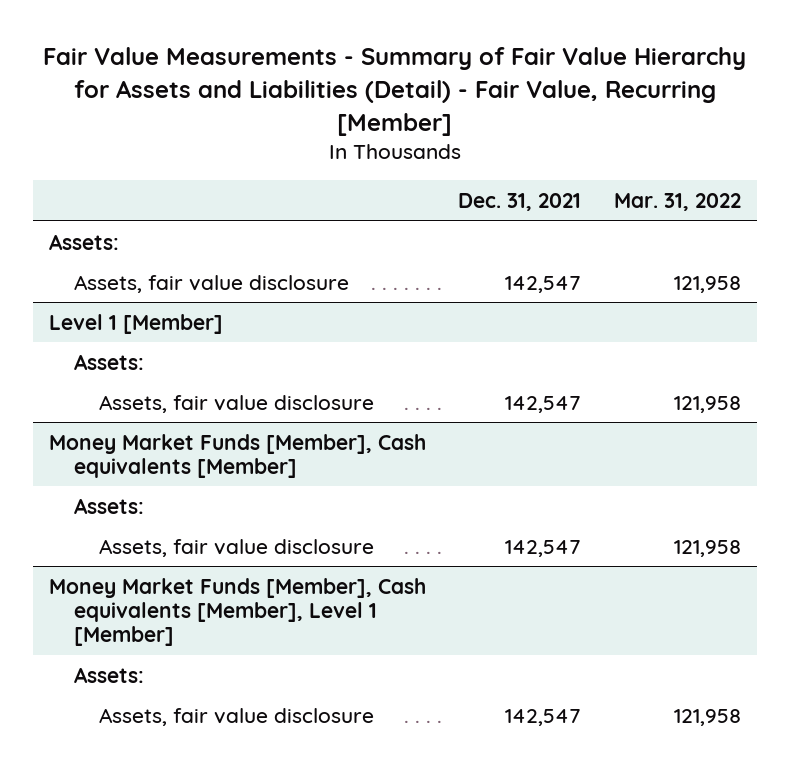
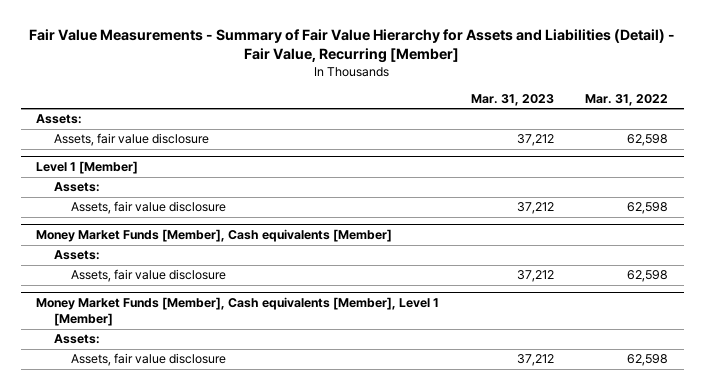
[458,193,582,212] Dec. 31, 2021 -> none
none -> [470,93,554,106] Mar. 31, 2023
[673,275,741,293] 121,958 -> [627,134,669,147] 62,598
[673,395,741,413] 121,958 -> [627,202,669,215] 62,598
[673,539,741,557] 121,958 -> [627,270,669,283] 62,598
[673,708,741,726] 121,958 -> [627,354,669,367] 62,598

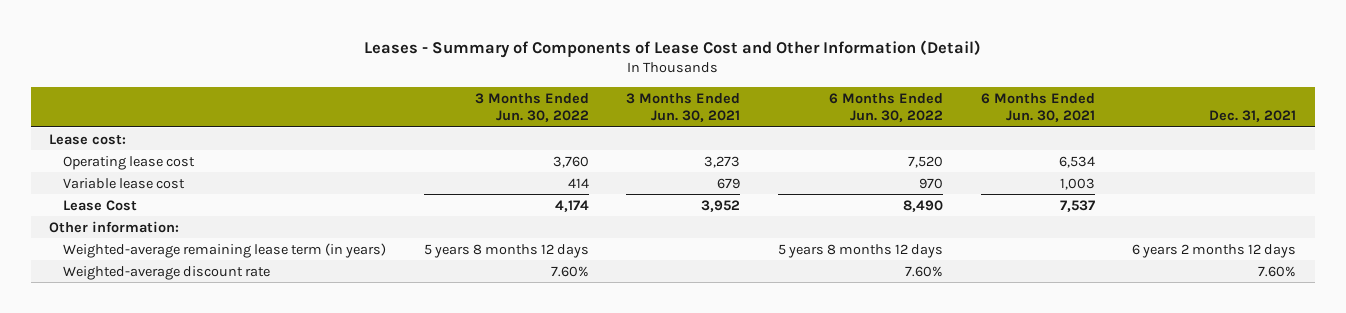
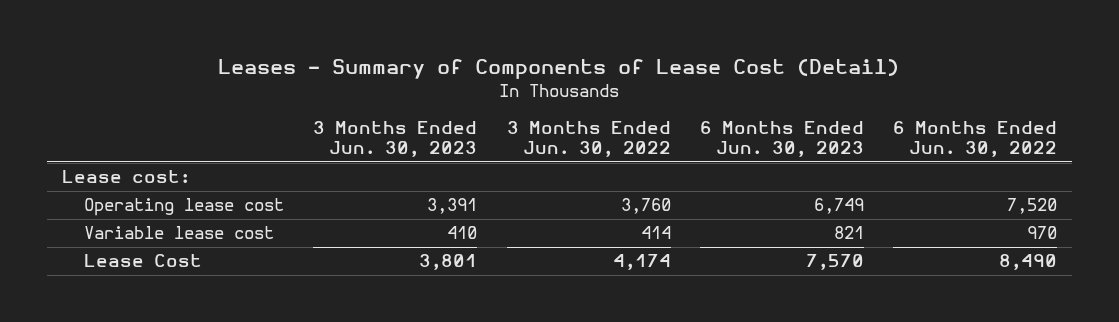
[363,39,981,58] Leases - Summary of Components of Lease Cost and Other Information (Detail) -> [218,58,900,79] Leases - Summary of Components of Lease Cost (Detail)
[626,92,741,123] 3 Months Ended Jun. 30, 2021 -> none
[980,92,1095,123] 6 Months Ended Jun. 30, 2021 -> none
[1209,110,1297,123] Dec. 31, 2021 -> none
none -> [313,121,478,158] 3 Months Ended Jun. 30, 2023
none -> [699,121,864,158] 6 Months Ended Jun. 30, 2023
[49,220,180,233] Other information: -> none
[63,242,387,258] Weighted-average remaining lease term (in years) -> none
[63,265,271,280] Weighted-average discount rate -> none

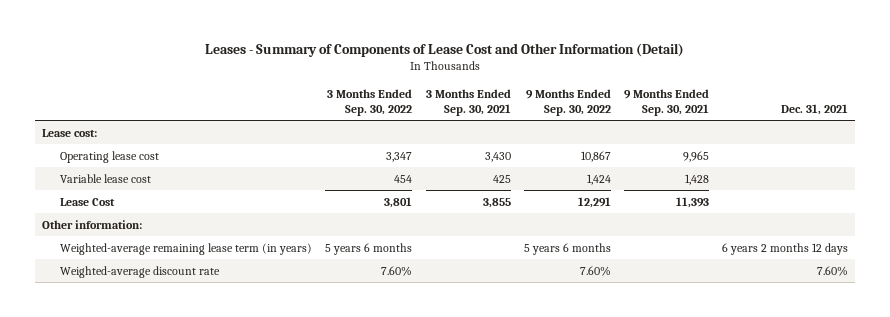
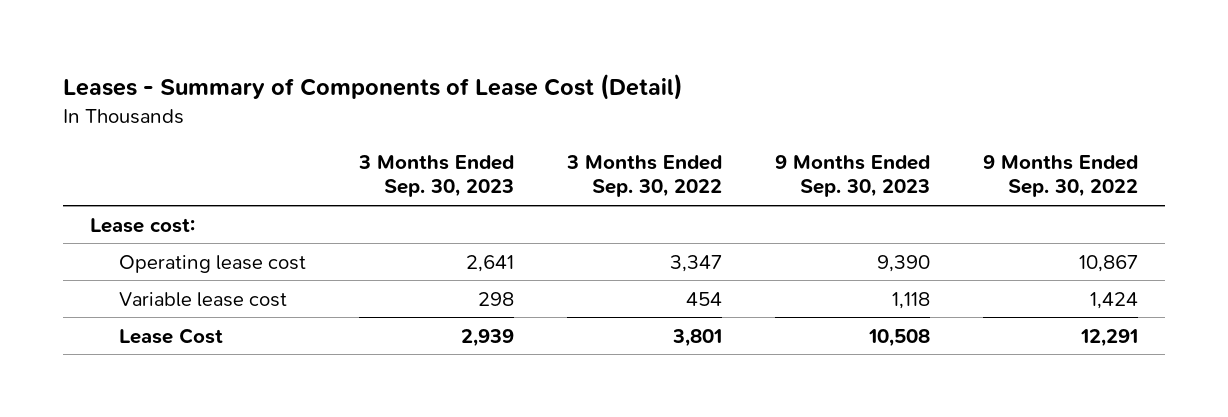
[205,42,685,57] Leases - Summary of Components of Lease Cost and Other Information (Detail) -> [63,74,684,101] Leases - Summary of Components of Lease Cost (Detail)
[425,88,511,116] 3 Months Ended Sep. 30, 2021 -> none
[624,88,710,116] 9 Months Ended Sep. 30, 2021 -> none
[781,103,849,115] Dec. 31, 2021 -> none
none -> [357,154,514,198] 3 Months Ended Sep. 30, 2023
none -> [775,154,931,198] 9 Months Ended Sep. 30, 2023
[42,219,143,229] Other information: -> none
[60,242,313,255] Weighted-average remaining lease term (in years) -> none
[60,265,221,278] Weighted-average discount rate -> none

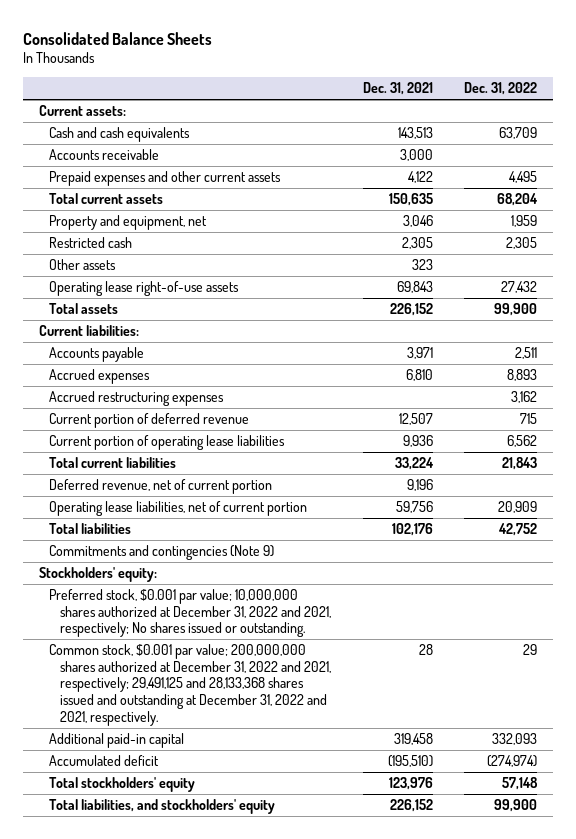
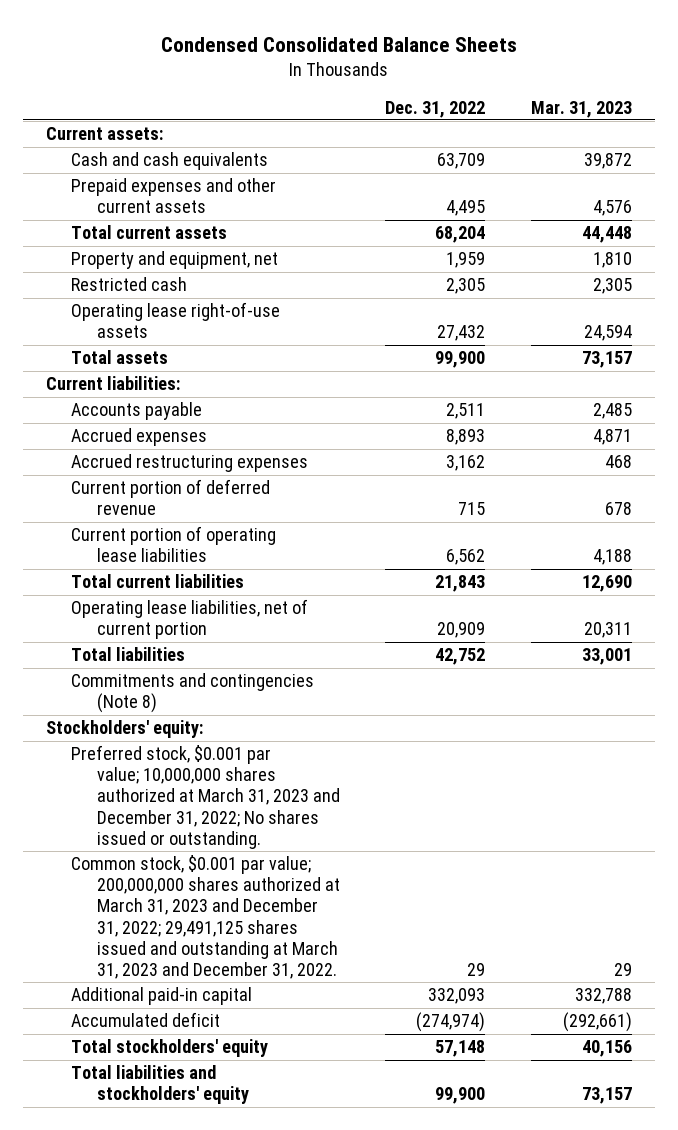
[23,31,213,45] Consolidated Balance Sheets -> [161,36,518,52] Condensed Consolidated Balance Sheets
[362,82,433,96] Dec. 31, 2021 -> none
none -> [531,100,633,118] Mar. 31, 2023
[49,149,160,161] Accounts receivable -> none
[49,259,117,271] Other assets -> none
[49,479,273,495] Deferred revenue, net of current portion -> none
[49,545,275,561] Commitments and contingencies (Note 9) -> [71,673,315,714] Commitments and contingencies (Note 8)
[49,589,331,638] Preferred stock, $0.001 par value; 10,000,000 shares authorized at December 31, 2022 and 2021, respectively; No shares issued or outstanding. -> [71,745,340,849] Preferred stock, $0.001 par value; 10,000,000 shares authorized at March 31, 2023 and December 31, 2022; No shares issued or outstanding.
[49,644,331,726] Common stock, $0.001 par value; 200,000,000 shares authorized at December 31, 2022 and 2021, respectively; 29,491,125 and 28,133,368 shares issued and outstanding at December 31, 2022 and 2021, respectively. -> [71,855,340,979] Common stock, $0.001 par value; 200,000,000 shares authorized at March 31, 2023 and December 31, 2022; 29,491,125 shares issued and outstanding at March 31, 2023 and December 31, 2022.
[49,799,276,815] Total liabilities, and stockholders' equity -> [71,1065,249,1105] Total liabilities and stockholders' equity

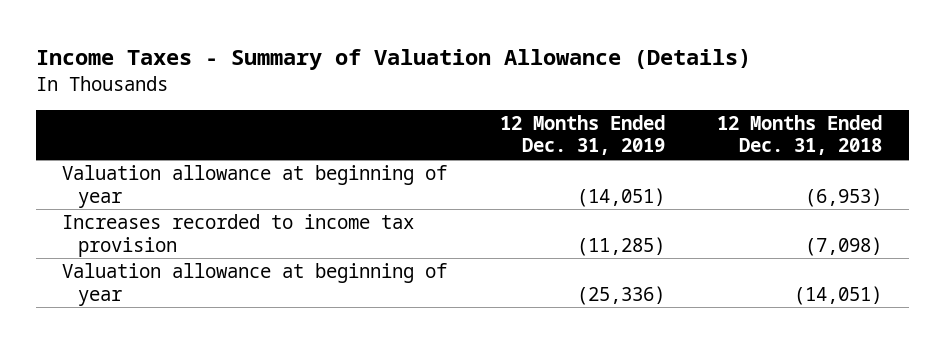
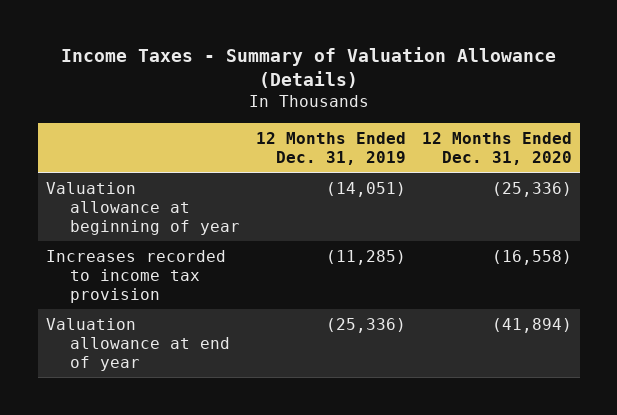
[717,115,883,156] 12 Months Ended Dec. 31, 2018 -> none
none -> [421,131,572,165] 12 Months Ended Dec. 31, 2020
[62,263,448,306] Valuation allowance at beginning of year -> [45,317,230,372] Valuation allowance at end of year

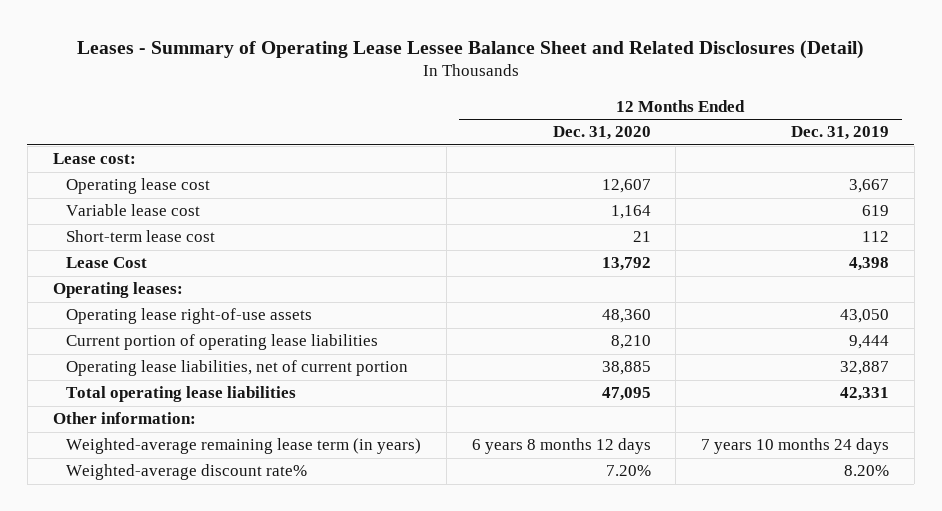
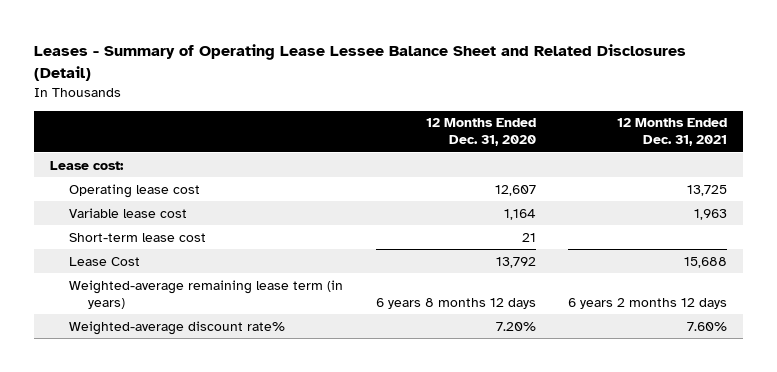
[791,126,890,141] Dec. 31, 2019 -> none
none -> [616,118,727,147] 12 Months Ended Dec. 31, 2021
[52,282,183,299] Operating leases: -> none
[66,308,313,325] Operating lease right-of-use assets -> none
[66,334,379,351] Current portion of operating lease liabilities -> none
[66,360,409,377] Operating lease liabilities, net of current portion -> none
[66,386,297,403] Total operating lease liabilities -> none
[52,412,196,425] Other information: -> none

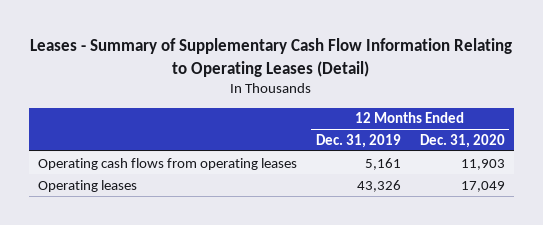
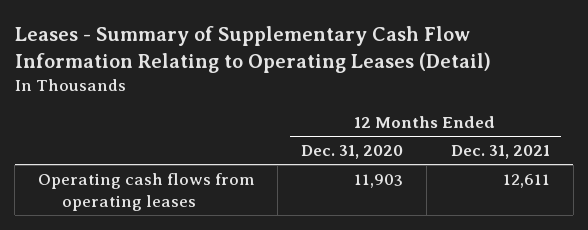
[315,133,401,148] Dec. 31, 2019 -> none
none -> [450,145,550,160] Dec. 31, 2021
[38,179,138,192] Operating leases -> none

